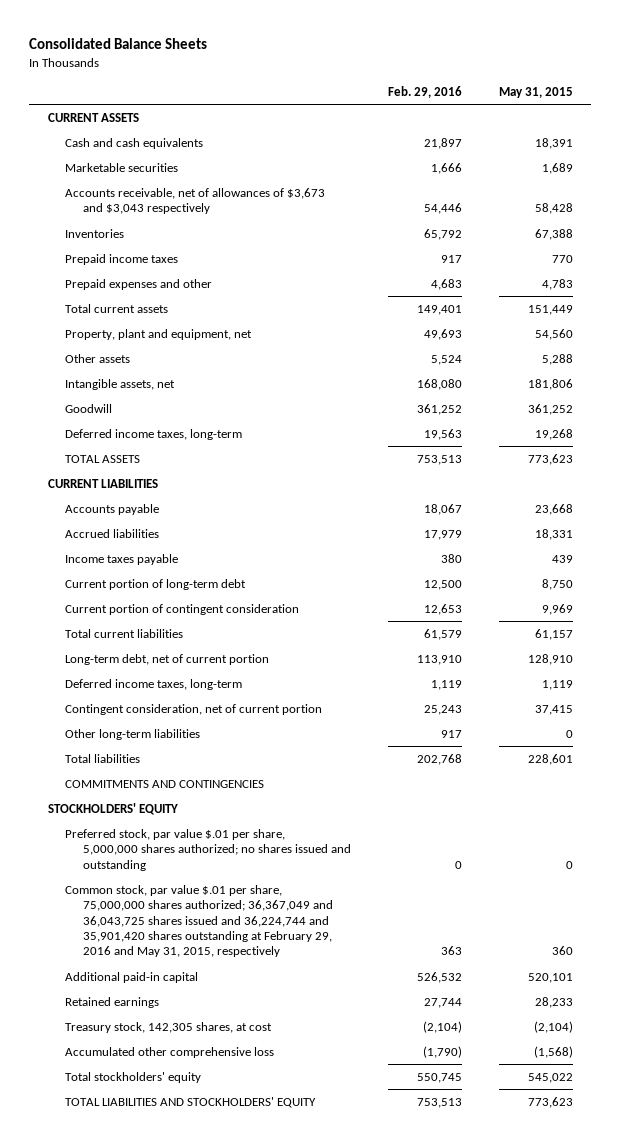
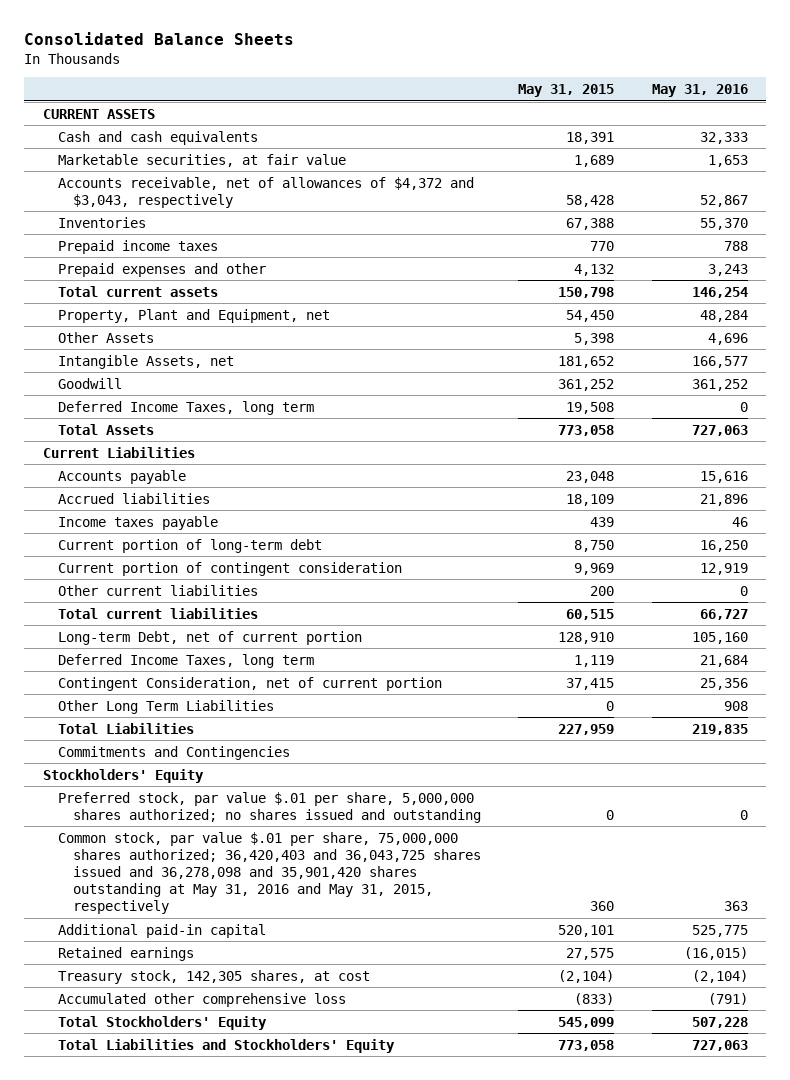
[388,86,463,99] Feb. 29, 2016 -> none
none -> [651,83,748,97] May 31, 2016
[65,162,179,172] Marketable securities -> [57,153,346,167] Marketable securities, at fair value
[65,187,326,215] Accounts receivable, net of allowances of $3,673 and $3,043 respectively -> [57,176,474,208] Accounts receivable, net of allowances of $4,372 and $3,043, respectively
[541,278,573,290] 4,783 -> [574,263,615,276] 4,132
[527,304,573,315] 151,449 -> [558,286,615,298] 150,798
[65,328,253,340] Property, plant and equipment, net -> [57,308,330,323] Property, Plant and Equipment, net
[534,328,573,340] 54,560 -> [566,309,615,322] 54,450
[65,353,131,363] Other assets -> [57,331,154,343] Other Assets
[541,353,573,365] 5,288 -> [574,332,615,345] 5,398
[65,378,176,390] Intangible assets, net -> [57,354,234,369] Intangible Assets, net
[527,378,573,390] 181,806 -> [558,355,615,368] 181,652
[65,428,243,440] Deferred income taxes, long-term -> [57,400,314,415] Deferred Income Taxes, long term
[534,428,573,440] 19,268 -> [566,401,615,414] 19,508
[65,454,141,463] TOTAL ASSETS -> [57,423,154,435] Total Assets
[527,453,573,465] 773,623 -> [558,424,615,436] 773,058
[47,478,158,488] CURRENT LIABILITIES -> [42,446,195,458] Current Liabilities
[534,503,573,515] 23,668 -> [566,470,615,483] 23,048
[534,528,573,540] 18,331 -> [566,493,615,506] 18,109
none -> [57,584,258,596] Other current liabilities
[534,628,573,640] 61,157 -> [566,608,615,620] 60,515
[65,653,270,665] Long-term debt, net of current portion -> [57,630,362,645] Long-term Debt, net of current portion
[65,678,243,690] Deferred income taxes, long-term -> [57,653,314,668] Deferred Income Taxes, long term
[65,703,323,715] Contingent consideration, net of current portion -> [57,676,442,691] Contingent Consideration, net of current portion
[65,728,201,740] Other long-term liabilities -> [57,699,274,714] Other Long Term Liabilities
[65,753,141,763] Total liabilities -> [57,722,194,734] Total Liabilities
[527,753,573,765] 228,601 -> [558,723,615,735] 227,959
[65,779,265,788] COMMITMENTS AND CONTINGENCIES -> [57,745,290,760] Commitments and Contingencies
[47,802,178,815] STOCKHOLDERS' EQUITY -> [42,768,204,783] Stockholders' Equity
[65,884,334,958] Common stock, par value $.01 per share, 75,000,000 shares authorized; 36,367,049 and 36,043,725 shares issued and 36,224,744 and 35,901,420 shares outstanding at February 29, 2016 and May 31, 2015, respectively -> [57,831,482,915] Common stock, par value $.01 per share, 75,000,000 shares authorized; 36,420,403 and 36,043,725 shares issued and 36,278,098 and 35,901,420 shares outstanding at May 31, 2016 and May 31, 2015, respectively
[534,996,573,1008] 28,233 -> [566,947,615,960] 27,575
[533,1045,573,1058] (1,568) -> [574,992,615,1005] (833)
[65,1071,202,1083] Total stockholders' equity -> [57,1015,267,1030] Total Stockholders' Equity
[527,1072,573,1083] 545,022 -> [558,1016,615,1028] 545,099
[65,1096,317,1108] TOTAL LIABILITIES AND STOCKHOLDERS' EQUITY -> [57,1038,395,1053] Total Liabilities and Stockholders' Equity
[527,1096,573,1108] 773,623 -> [558,1039,615,1051] 773,058

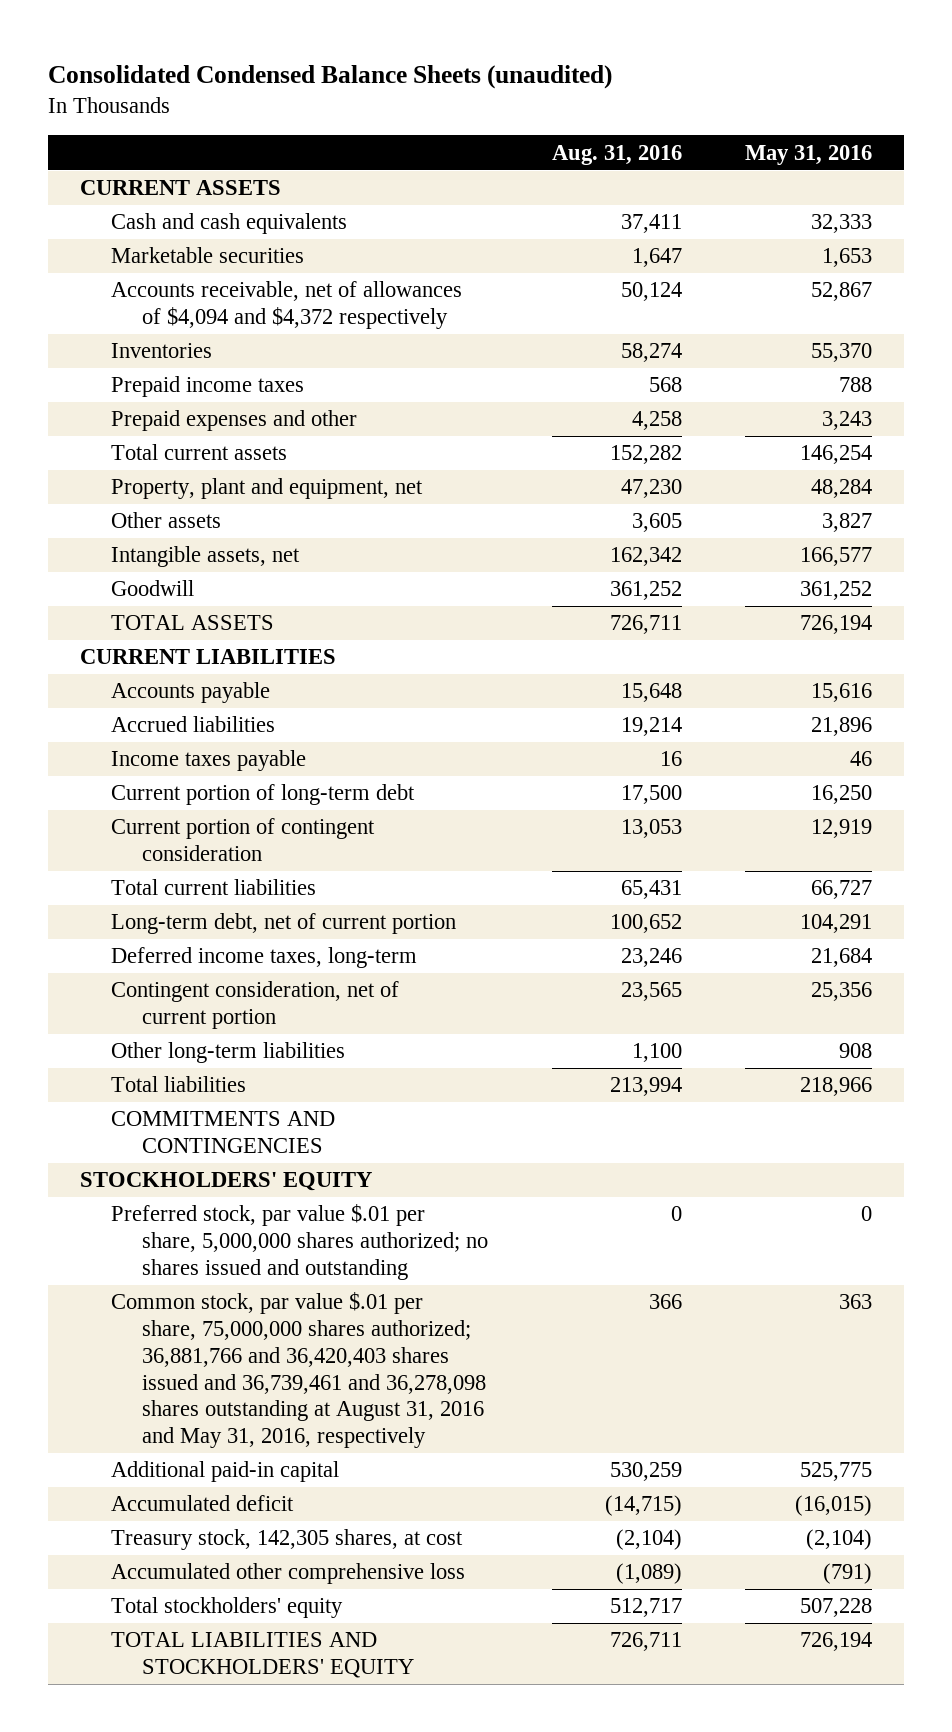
[24,32,295,46] Consolidated Balance Sheets -> [48,64,613,89] Consolidated Condensed Balance Sheets (unaudited)
[518,83,615,97] May 31, 2015 -> none
none -> [551,144,682,165] Aug. 31, 2016
[57,153,346,167] Marketable securities, at fair value -> [111,247,305,264] Marketable securities
[57,176,474,208] Accounts receivable, net of allowances of $4,372 and $3,043, respectively -> [111,281,463,330] Accounts receivable, net of allowances of $4,094 and $4,372 respectively
[57,308,330,323] Property, Plant and Equipment, net -> [111,478,424,500] Property, plant and equipment, net
[57,331,154,343] Other Assets -> [111,512,222,529] Other assets
[707,332,748,345] 4,696 -> [822,513,873,533] 3,827
[57,354,234,369] Intangible Assets, net -> [111,546,301,568] Intangible assets, net
[57,400,314,415] Deferred Income Taxes, long term -> none
[57,423,154,435] Total Assets -> [111,615,275,631] TOTAL ASSETS
[691,424,748,436] 727,063 -> [800,615,873,635] 726,194
[42,446,195,458] Current Liabilities -> [80,649,337,665] CURRENT LIABILITIES
[57,584,258,596] Other current liabilities -> none
[57,630,362,645] Long-term Debt, net of current portion -> [111,913,457,935] Long-term debt, net of current portion
[691,631,748,644] 105,160 -> [800,914,873,934] 104,291
[57,653,314,668] Deferred Income Taxes, long term -> [111,947,418,969] Deferred income taxes, long-term
[57,676,442,691] Contingent Consideration, net of current portion -> [111,981,400,1030] Contingent consideration, net of current portion
[57,699,274,714] Other Long Term Liabilities -> [111,1042,346,1064] Other long-term liabilities
[57,722,194,734] Total Liabilities -> [111,1076,247,1093] Total liabilities
[691,723,748,735] 219,835 -> [800,1077,873,1097] 218,966
[57,745,290,760] Commitments and Contingencies -> [111,1111,336,1154] COMMITMENTS AND CONTINGENCIES
[42,768,204,783] Stockholders' Equity -> [80,1172,373,1192] STOCKHOLDERS' EQUITY
[57,831,482,915] Common stock, par value $.01 per share, 75,000,000 shares authorized; 36,420,403 and 36,043,725 shares issued and 36,278,098 and 35,901,420 shares outstanding at May 31, 2016 and May 31, 2015, respectively -> [111,1292,487,1448] Common stock, par value $.01 per share, 75,000,000 shares authorized; 36,881,766 and 36,420,403 shares issued and 36,739,461 and 36,278,098 shares outstanding at August 31, 2016 and May 31, 2016, respectively
[57,946,194,961] Retained earnings -> [111,1495,295,1512] Accumulated deficit
[57,1015,267,1030] Total Stockholders' Equity -> [111,1597,344,1619] Total stockholders' equity
[57,1038,395,1053] Total Liabilities and Stockholders' Equity -> [111,1632,415,1679] TOTAL LIABILITIES AND STOCKHOLDERS' EQUITY
[691,1039,748,1051] 727,063 -> [800,1632,873,1652] 726,194

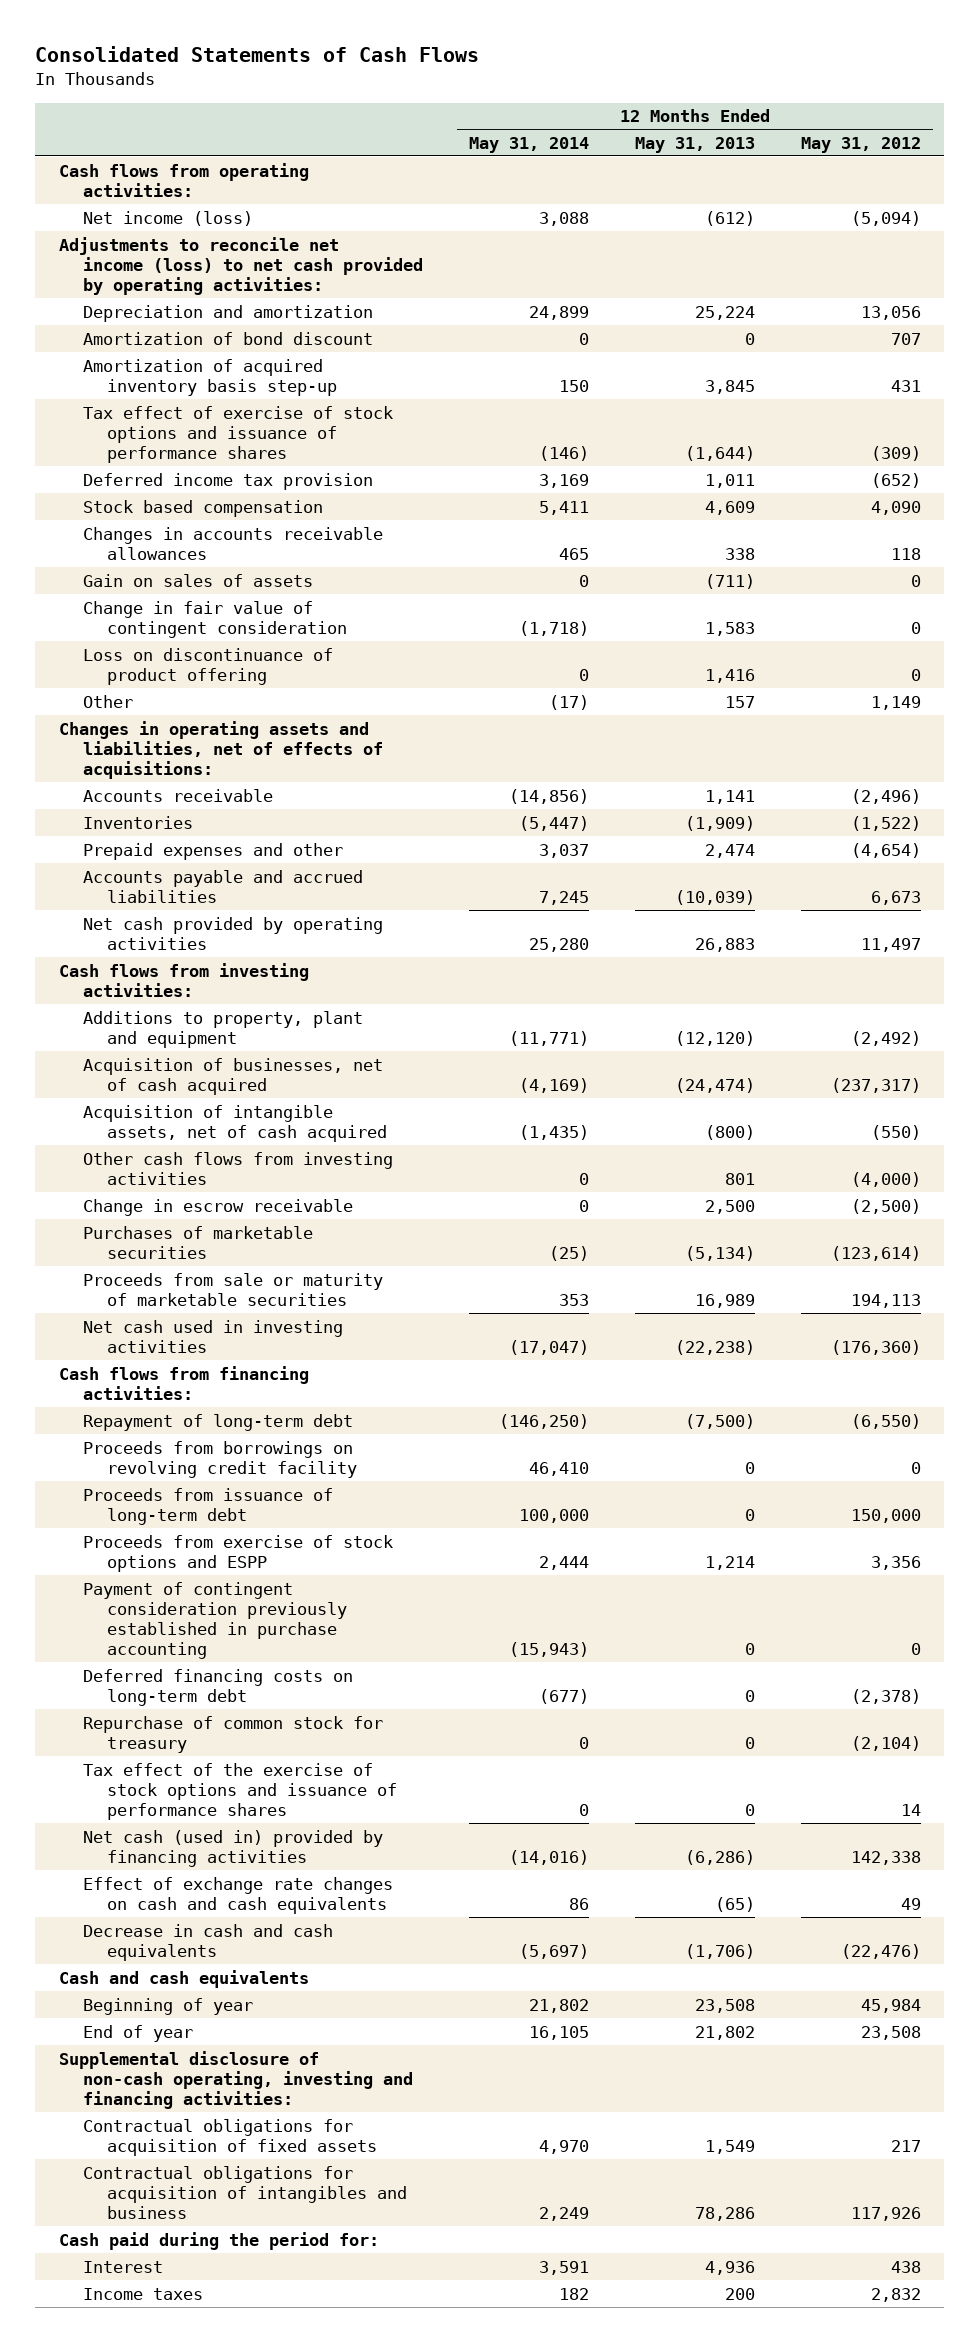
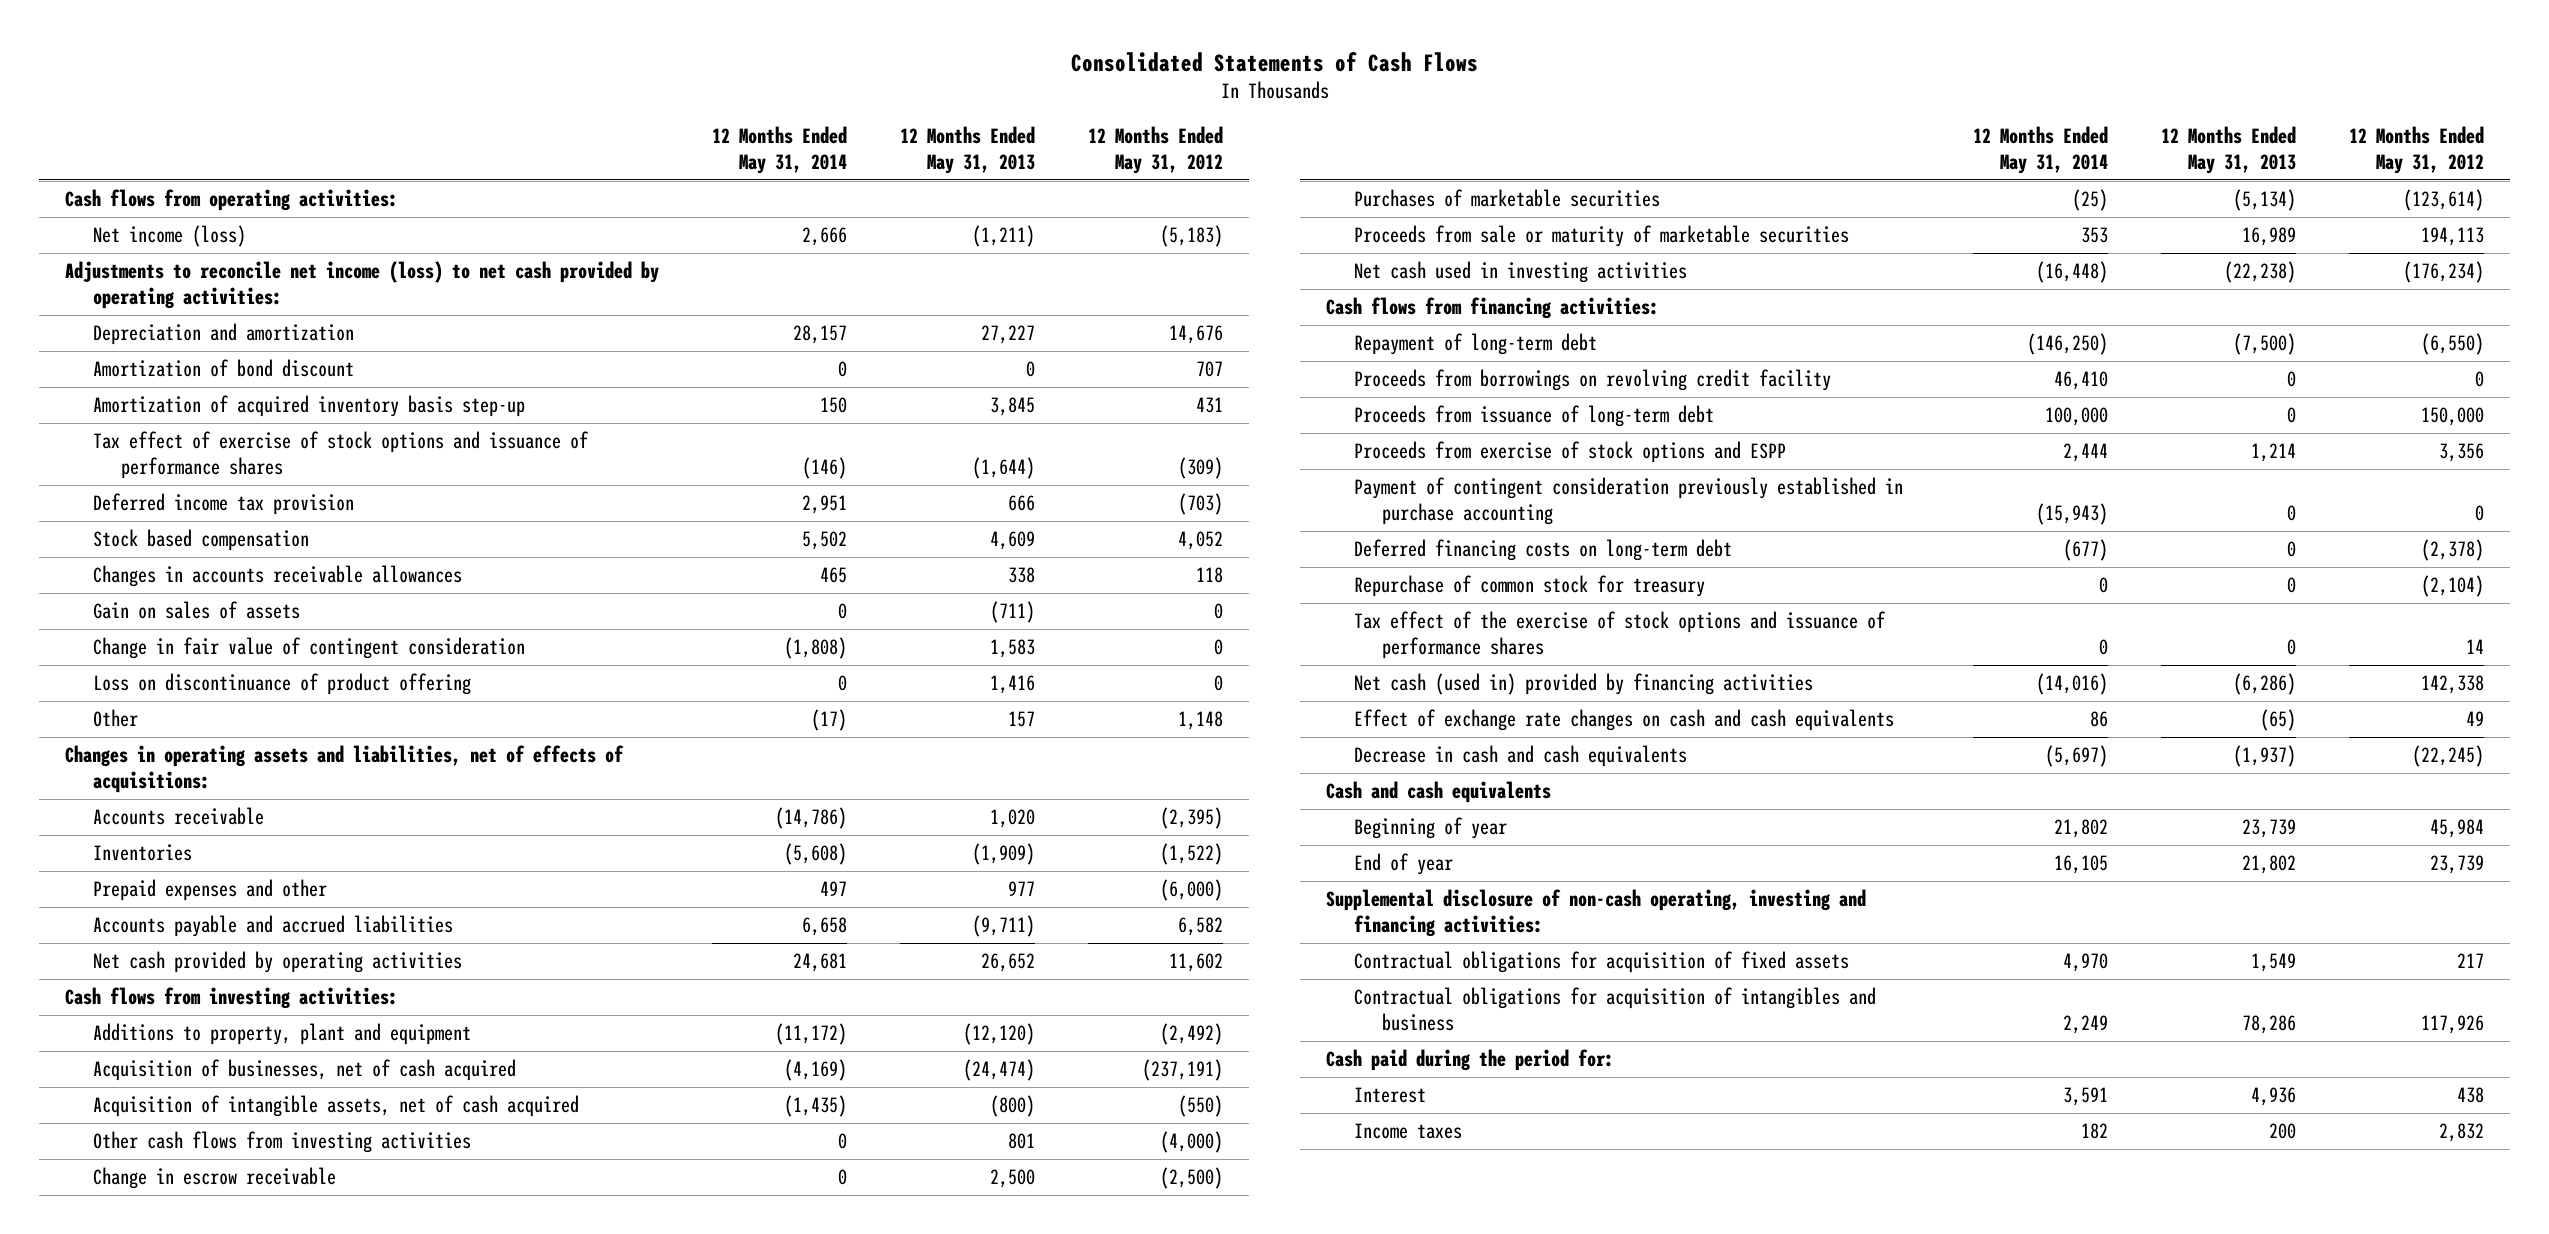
[538,211,589,226] 3,088 -> [802,227,848,247] 2,666
[704,210,755,226] (612) -> [972,225,1036,248] (1,211)
[851,210,922,226] (5,094) -> [1159,225,1223,248] (5,183)
[528,305,589,320] 24,899 -> [793,325,848,345] 28,157
[694,305,755,320] 25,224 -> [981,325,1036,345] 27,227
[861,305,922,320] 13,056 -> [1168,325,1223,345] 14,676
[538,473,589,488] 3,169 -> [802,495,848,515] 2,951
[704,473,755,488] 1,011 -> [1008,495,1036,512] 666
[871,472,922,488] (652) -> [1177,493,1223,516] (703)
[538,500,589,515] 5,411 -> [802,531,848,551] 5,502
[871,500,922,515] 4,090 -> [1177,531,1223,551] 4,052
[518,620,589,636] (1,718) -> [784,637,848,660] (1,808)
[871,695,922,710] 1,149 -> [1177,711,1223,731] 1,148
[508,788,589,804] (14,856) -> [775,807,848,830] (14,786)
[704,789,755,804] 1,141 -> [990,809,1036,829] 1,020
[851,788,922,804] (2,496) -> [1159,807,1223,830] (2,395)
[518,815,589,831] (5,447) -> [784,843,848,866] (5,608)
[538,843,589,858] 3,037 -> [820,881,848,897] 497
[704,843,755,858] 2,474 -> [1008,881,1036,897] 977
[851,842,922,858] (4,654) -> [1159,879,1223,902] (6,000)
[538,890,589,905] 7,245 -> [802,917,848,937] 6,658
[674,889,755,905] (10,039) -> [972,915,1036,938] (9,711)
[871,890,922,905] 6,673 -> [1177,917,1223,937] 6,582
[528,937,589,952] 25,280 -> [793,953,848,973] 24,681
[694,937,755,952] 26,883 -> [981,953,1036,973] 26,652
[861,937,922,952] 11,497 -> [1168,953,1223,973] 11,602
[508,1030,589,1046] (11,771) -> [775,1023,848,1046] (11,172)
[831,1077,922,1093] (237,317) -> [1141,1059,1223,1082] (237,191)
[508,1339,589,1355] (17,047) -> [2036,261,2109,284] (16,448)
[831,1339,922,1355] (176,360) -> [2402,261,2484,284] (176,234)
[684,1943,755,1959] (1,706) -> [2233,745,2297,768] (1,937)
[841,1943,922,1959] (22,476) -> [2411,745,2484,768] (22,245)
[694,1998,755,2013] 23,508 -> [2242,819,2297,839] 23,739
[861,2025,922,2040] 23,508 -> [2429,855,2484,875] 23,739

